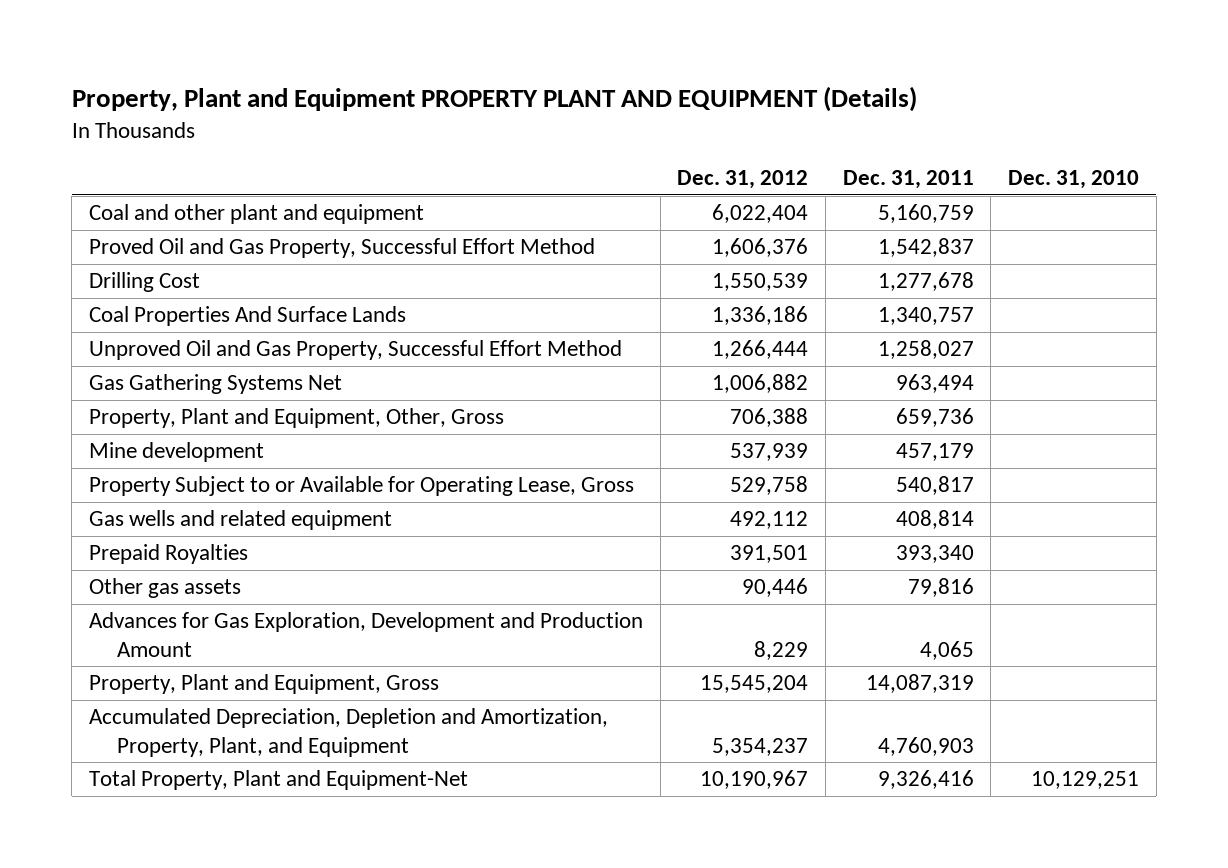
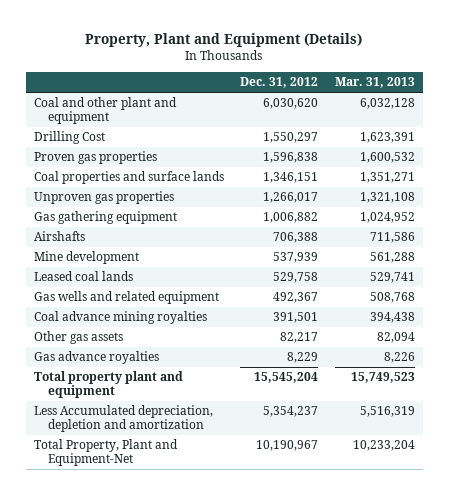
[71,86,917,113] Property, Plant and Equipment PROPERTY PLANT AND EQUIPMENT (Details) -> [85,33,363,48] Property, Plant and Equipment (Details)
[842,170,974,190] Dec. 31, 2011 -> none
[1007,170,1139,190] Dec. 31, 2010 -> none
none -> [334,77,415,89] Mar. 31, 2013
[88,238,595,259] Proved Oil and Gas Property, Successful Effort Method -> none
[88,340,622,361] Unproved Oil and Gas Property, Successful Effort Method -> none
[712,204,809,224] 6,022,404 -> [263,98,319,110] 6,030,620
[712,273,809,292] 1,550,539 -> [263,132,319,144] 1,550,297
none -> [33,151,157,165] Proven gas properties
[88,306,406,327] Coal Properties And Surface Lands -> [33,171,224,185] Coal properties and surface lands
[712,306,809,326] 1,336,186 -> [263,172,319,184] 1,346,151
none -> [33,191,174,205] Unproven gas properties
[88,374,342,395] Gas Gathering Systems Net -> [33,211,177,225] Gas gathering equipment
[88,408,504,429] Property, Plant and Equipment, Other, Gross -> [33,231,85,242] Airshafts
[88,476,634,497] Property Subject to or Available for Operating Lease, Gross -> [33,271,133,282] Leased coal lands
[730,511,809,530] 492,112 -> [273,292,319,304] 492,367
[88,544,248,565] Prepaid Royalties -> [33,311,207,325] Coal advance mining royalties
[742,578,809,598] 90,446 -> [280,332,319,344] 82,217
[88,612,643,657] Advances for Gas Exploration, Development and Production Amount -> [33,351,159,365] Gas advance royalties
[88,674,439,695] Property, Plant and Equipment, Gross -> [33,371,183,399] Total property plant and equipment
[88,708,608,757] Accumulated Depreciation, Depletion and Amortization, Property, Plant, and Equipment -> [33,405,213,433] Less Accumulated depreciation, depletion and amortization

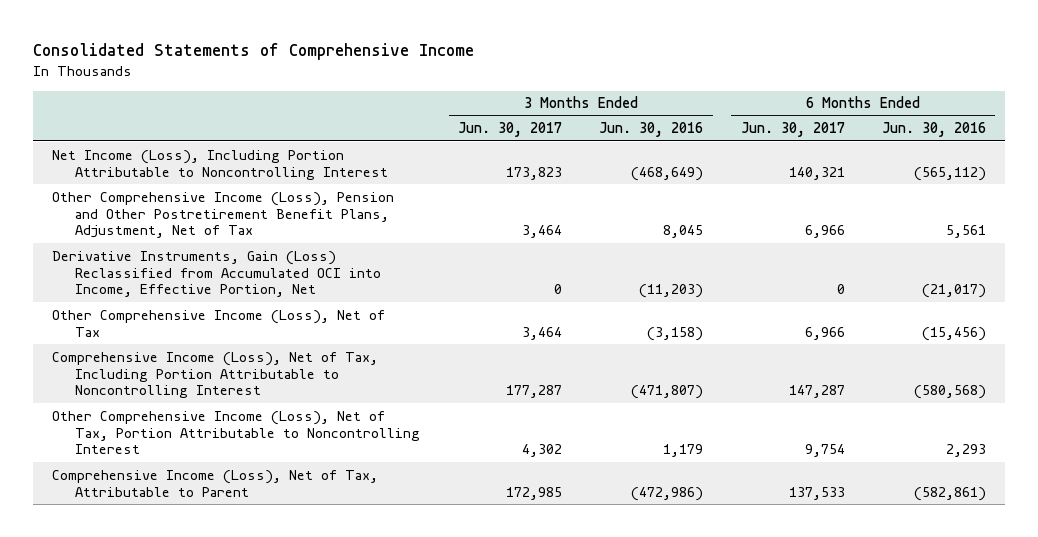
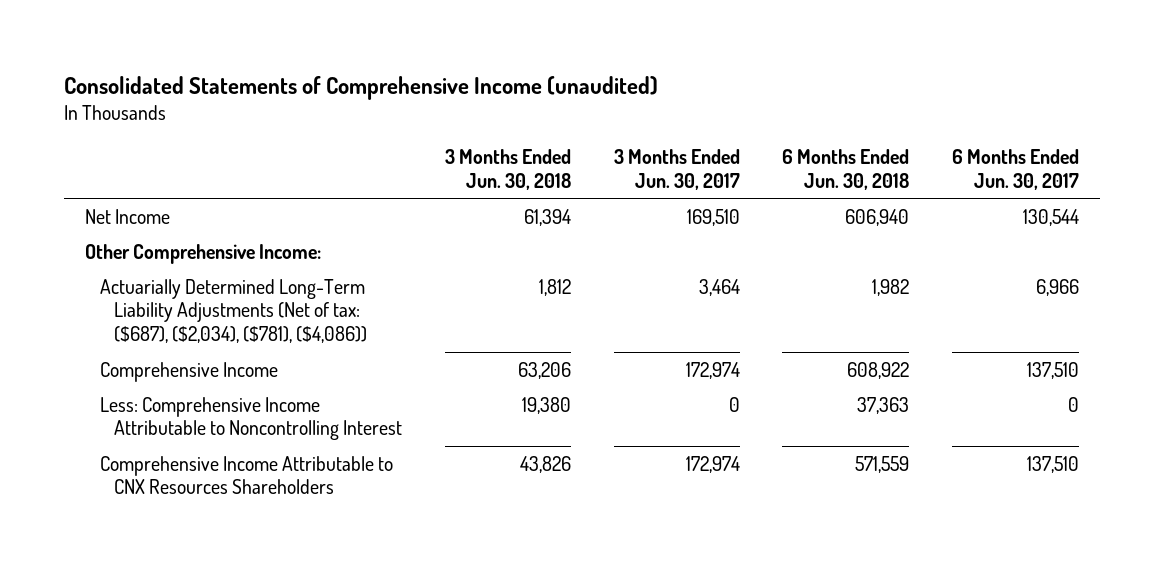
[33,43,475,61] Consolidated Statements of Comprehensive Income -> [63,75,658,100] Consolidated Statements of Comprehensive Income (unaudited)
[599,122,704,138] Jun. 30, 2016 -> none
[882,122,987,138] Jun. 30, 2016 -> none
none -> [445,148,572,190] 3 Months Ended Jun. 30, 2018
none -> [782,148,910,190] 6 Months Ended Jun. 30, 2018
[52,250,382,298] Derivative Instruments, Gain (Loss) Reclassified from Accumulated OCI into Income, Effective Portion, Net -> none
[52,309,386,337] Other Comprehensive Income (Loss), Net of Tax -> none
[52,351,379,399] Comprehensive Income (Loss), Net of Tax, Including Portion Attributable to Noncontrolling Interest -> none
[52,149,389,180] Net Income (Loss), Including Portion Attributable to Noncontrolling Interest -> [84,208,170,224] Net Income
[505,166,562,180] 173,823 -> [686,208,740,226] 169,510
[788,166,845,180] 140,321 -> [1022,208,1079,226] 130,544
none -> [84,243,321,264] Other Comprehensive Income:
[52,191,395,239] Other Comprehensive Income (Loss), Pension and Other Postretirement Benefit Plans, Adjustment, Net of Tax -> [99,278,368,344] Actuarially Determined Long-Term Liability Adjustments (Net of tax: ($687), ($2,034), ($781), ($4,086))
none -> [99,361,278,382] Comprehensive Income
[52,410,421,455] Other Comprehensive Income (Loss), Net of Tax, Portion Attributable to Noncontrolling Interest -> [99,396,403,441] Less: Comprehensive Income Attributable to Noncontrolling Interest
[521,444,562,458] 4,302 -> [728,396,740,412] 0
[804,444,845,458] 9,754 -> [1067,396,1079,412] 0
[52,469,379,497] Comprehensive Income (Loss), Net of Tax, Attributable to Parent -> [99,455,393,495] Comprehensive Income Attributable to CNX Resources Shareholders
[505,486,562,500] 172,985 -> [685,455,740,473] 172,974
[788,486,845,500] 137,533 -> [1026,455,1079,473] 137,510

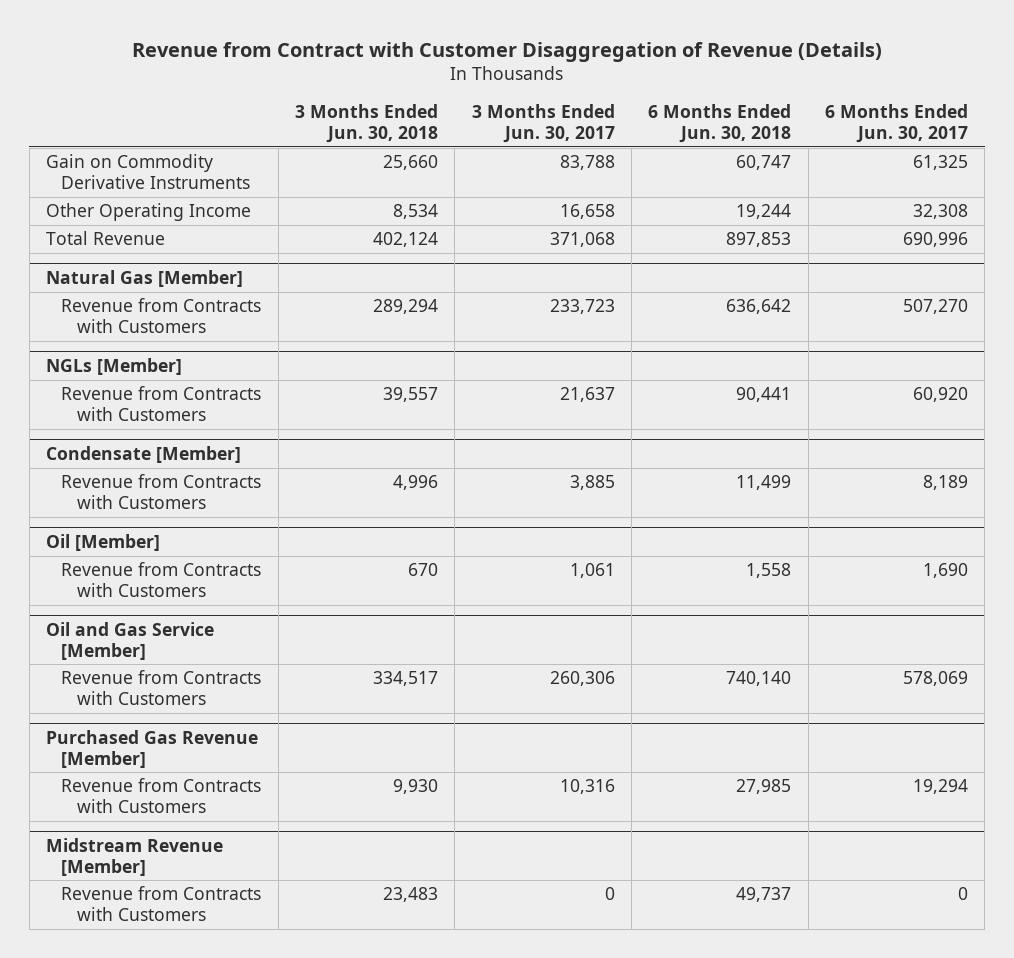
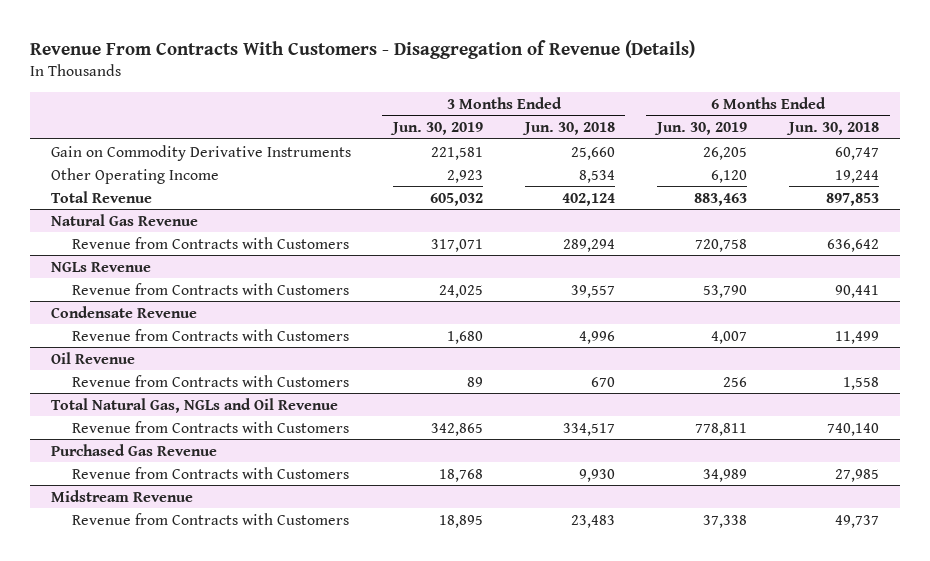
[132,41,883,62] Revenue from Contract with Customer Disaggregation of Revenue (Details) -> [29,39,695,59] Revenue From Contracts With Customers - Disaggregation of Revenue (Details)
[471,104,615,144] 3 Months Ended Jun. 30, 2017 -> none
[824,104,968,144] 6 Months Ended Jun. 30, 2017 -> none
none -> [389,122,483,136] Jun. 30, 2019
none -> [653,122,747,136] Jun. 30, 2019
[46,269,244,287] Natural Gas [Member] -> [50,213,198,226] Natural Gas Revenue
[46,357,183,375] NGLs [Member] -> [50,261,151,272] NGLs Revenue
[46,445,242,463] Condensate [Member] -> [50,305,197,318] Condensate Revenue
[46,533,161,551] Oil [Member] -> [50,351,135,364] Oil Revenue
[46,621,215,660] Oil and Gas Service [Member] -> [50,397,338,413] Total Natural Gas, NGLs and Oil Revenue
[46,729,259,768] Purchased Gas Revenue [Member] -> [50,443,217,456] Purchased Gas Revenue
[46,837,224,876] Midstream Revenue [Member] -> [50,489,193,502] Midstream Revenue

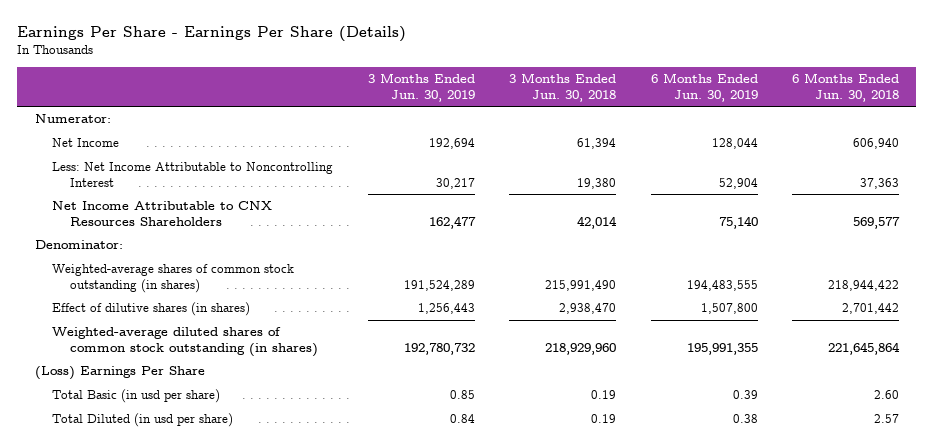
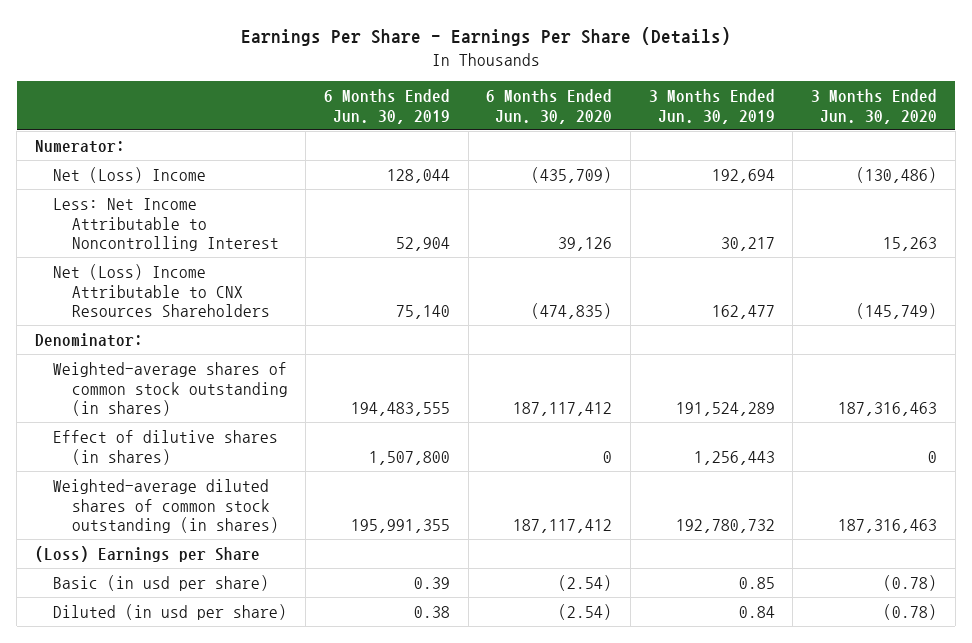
[509,73,617,102] 3 Months Ended Jun. 30, 2018 -> none
[792,73,900,102] 6 Months Ended Jun. 30, 2018 -> none
none -> [486,88,613,124] 6 Months Ended Jun. 30, 2020
none -> [811,88,938,124] 3 Months Ended Jun. 30, 2020
[52,138,120,148] Net Income -> [53,166,207,183] Net (Loss) Income
[52,201,273,226] Net Income Attributable to CNX Resources Shareholders -> [53,263,270,318] Net (Loss) Income Attributable to CNX Resources Shareholders
[34,366,205,381] (Loss) Earnings Per Share -> [34,545,260,562] (Loss) Earnings per Share
[52,389,221,404] Total Basic (in usd per share) -> [53,574,270,591] Basic (in usd per share)
[52,413,234,428] Total Diluted (in usd per share) -> [53,603,288,620] Diluted (in usd per share)

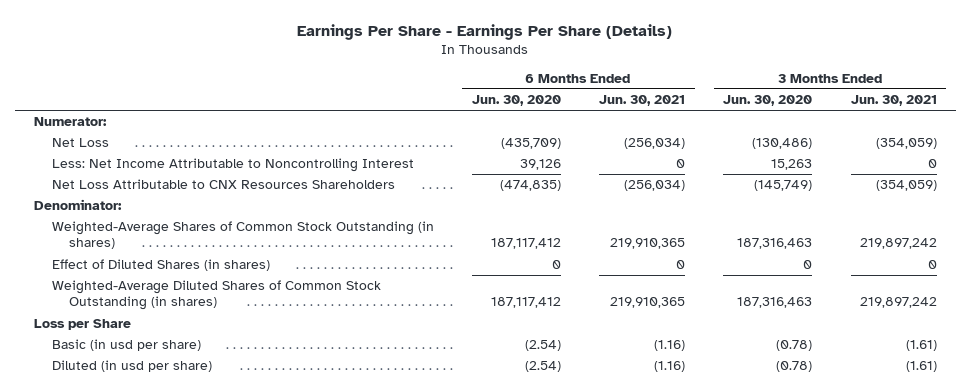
[324,88,451,124] 6 Months Ended Jun. 30, 2019 -> none
[648,88,775,124] 3 Months Ended Jun. 30, 2019 -> none
none -> [599,95,686,107] Jun. 30, 2021
none -> [850,95,937,107] Jun. 30, 2021
[53,166,207,183] Net (Loss) Income -> [51,138,109,148] Net Loss
[53,263,270,318] Net (Loss) Income Attributable to CNX Resources Shareholders -> [51,179,395,190] Net Loss Attributable to CNX Resources Shareholders
[53,361,288,417] Weighted-average shares of common stock outstanding (in shares) -> [51,221,434,250] Weighted-Average Shares of Common Stock Outstanding (in shares)
[53,429,279,465] Effect of dilutive shares (in shares) -> [51,259,270,272] Effect of Diluted Shares (in shares)
[53,478,279,534] Weighted-average diluted shares of common stock outstanding (in shares) -> [51,280,381,311] Weighted-Average Diluted Shares of Common Stock Outstanding (in shares)
[34,545,260,562] (Loss) Earnings per Share -> [34,319,132,331] Loss per Share

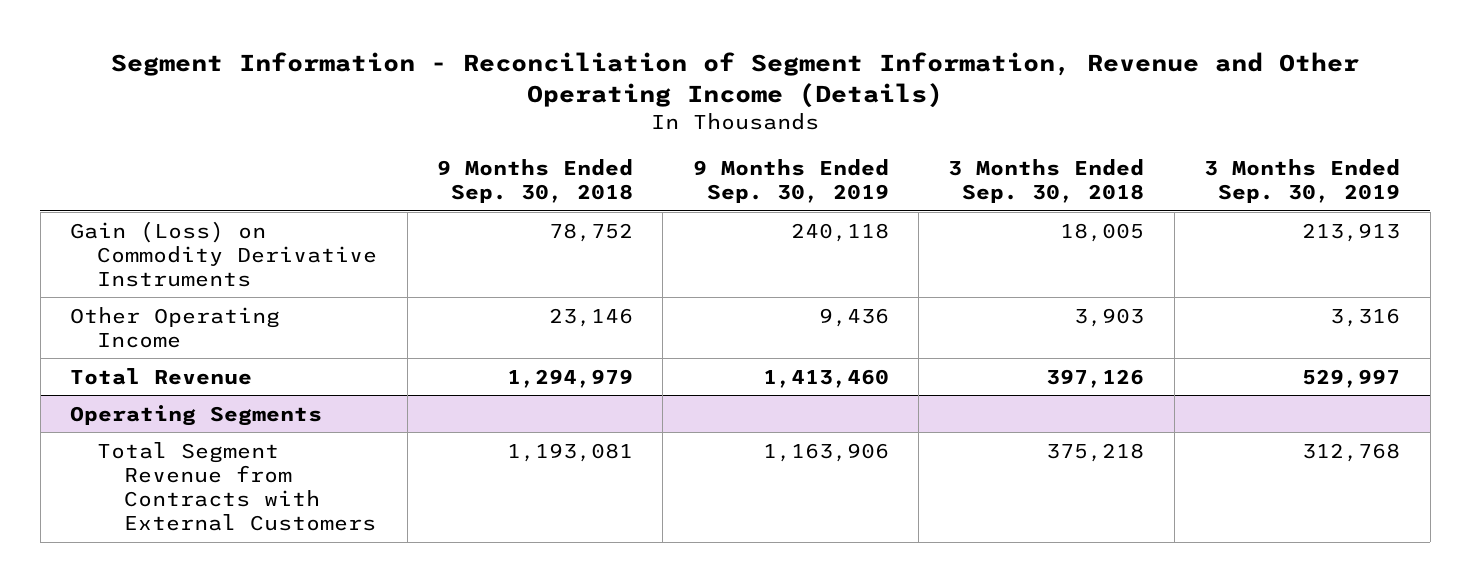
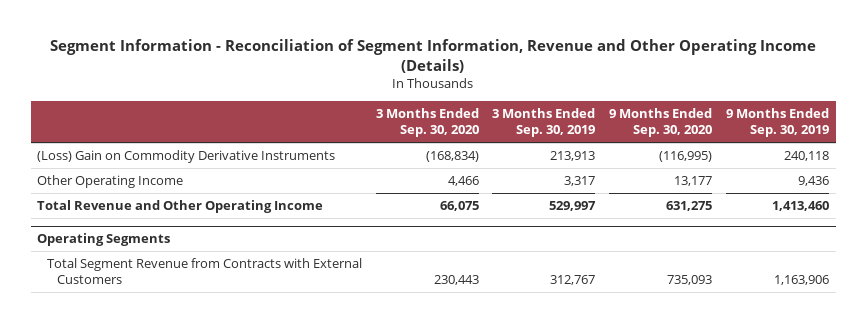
[436,158,633,204] 9 Months Ended Sep. 30, 2018 -> none
[948,158,1145,204] 3 Months Ended Sep. 30, 2018 -> none
none -> [375,108,479,138] 3 Months Ended Sep. 30, 2020
none -> [609,108,713,138] 9 Months Ended Sep. 30, 2020
[70,220,378,287] Gain (Loss) on Commodity Derivative Instruments -> [37,149,336,163] (Loss) Gain on Commodity Derivative Instruments
[1330,307,1401,327] 3,316 -> [564,175,596,186] 3,317
[70,367,253,385] Total Revenue -> [37,199,324,213] Total Revenue and Other Operating Income
[1302,442,1401,462] 312,768 -> [550,275,596,286] 312,767

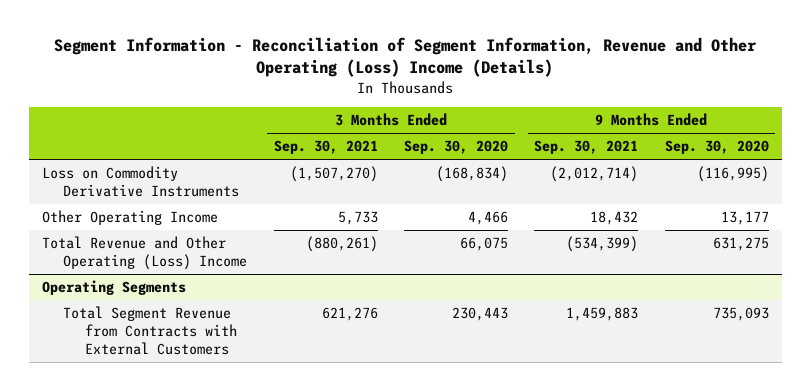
[50,38,817,73] Segment Information - Reconciliation of Segment Information, Revenue and Other Operating Income (Details) -> [54,37,758,78] Segment Information - Reconciliation of Segment Information, Revenue and Other Operating (Loss) Income (Details)
[492,108,596,138] 3 Months Ended Sep. 30, 2019 -> none
[725,108,829,138] 9 Months Ended Sep. 30, 2019 -> none
none -> [273,140,378,155] Sep. 30, 2021
none -> [534,140,639,155] Sep. 30, 2021
[37,149,336,163] (Loss) Gain on Commodity Derivative Instruments -> [42,166,240,197] Loss on Commodity Derivative Instruments
[37,199,324,213] Total Revenue and Other Operating Income -> [42,236,248,270] Total Revenue and Other Operating (Loss) Income

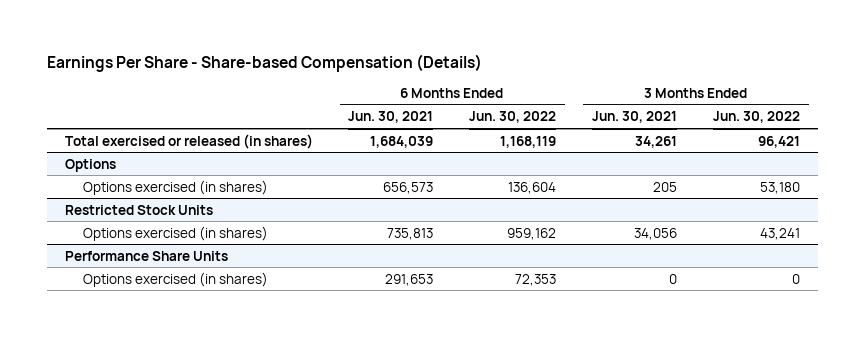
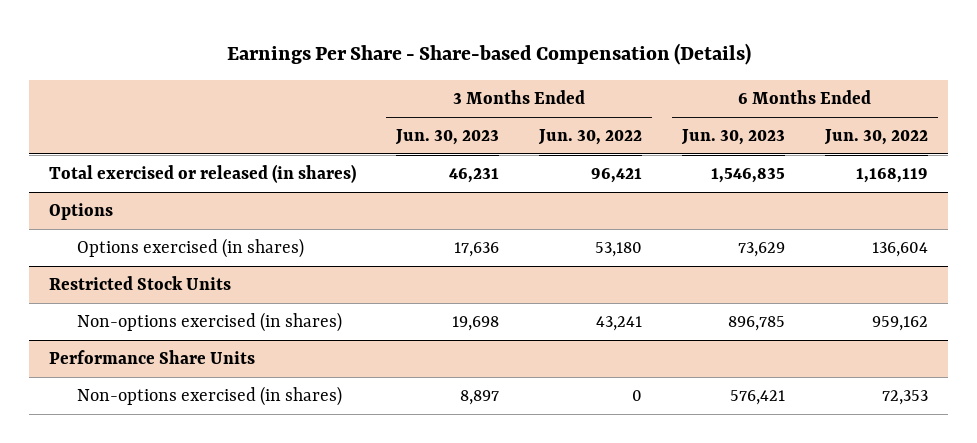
[348,111,434,124] Jun. 30, 2021 -> none
[592,111,678,124] Jun. 30, 2021 -> none
none -> [395,129,500,146] Jun. 30, 2023
none -> [680,129,785,146] Jun. 30, 2023
[83,225,269,241] Options exercised (in shares) -> [77,312,343,333] Non-options exercised (in shares)
[83,271,269,287] Options exercised (in shares) -> [77,386,343,407] Non-options exercised (in shares)

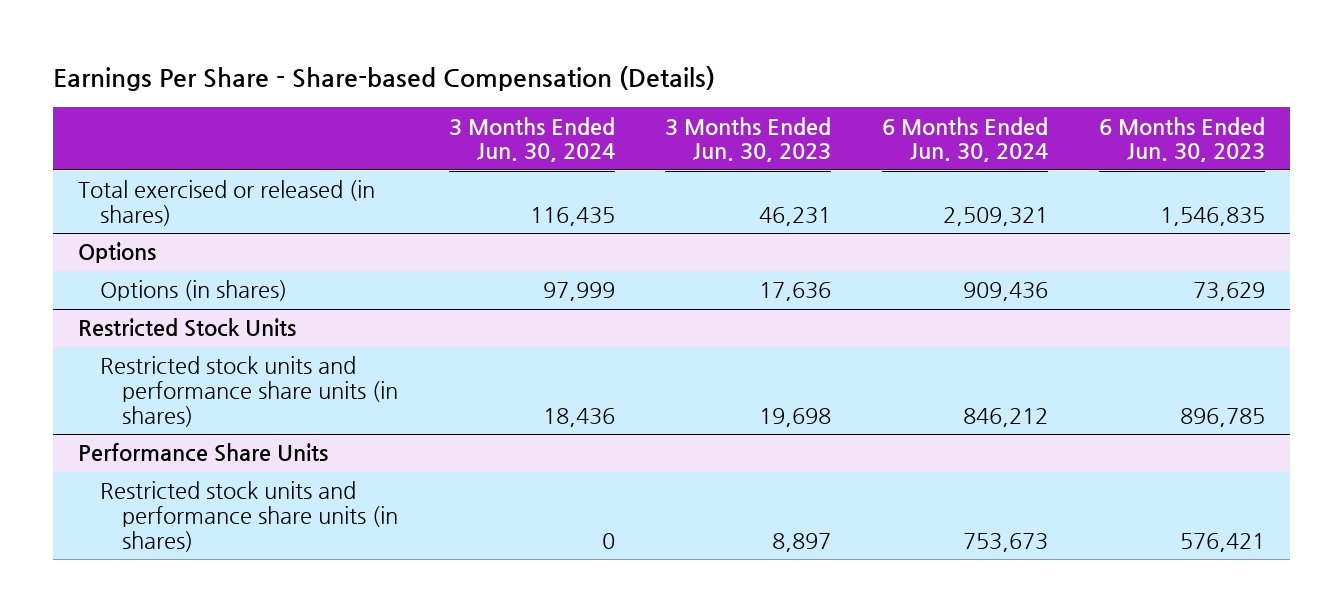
[538,129,643,146] Jun. 30, 2022 -> none
[823,129,928,146] Jun. 30, 2022 -> none
none -> [448,116,615,163] 3 Months Ended Jun. 30, 2024
none -> [882,116,1049,163] 6 Months Ended Jun. 30, 2024
[77,238,305,259] Options exercised (in shares) -> [100,280,288,302] Options (in shares)
[77,312,343,333] Non-options exercised (in shares) -> [100,356,398,427] Restricted stock units and performance share units (in shares)
[77,386,343,407] Non-options exercised (in shares) -> [100,481,398,552] Restricted stock units and performance share units (in shares)

